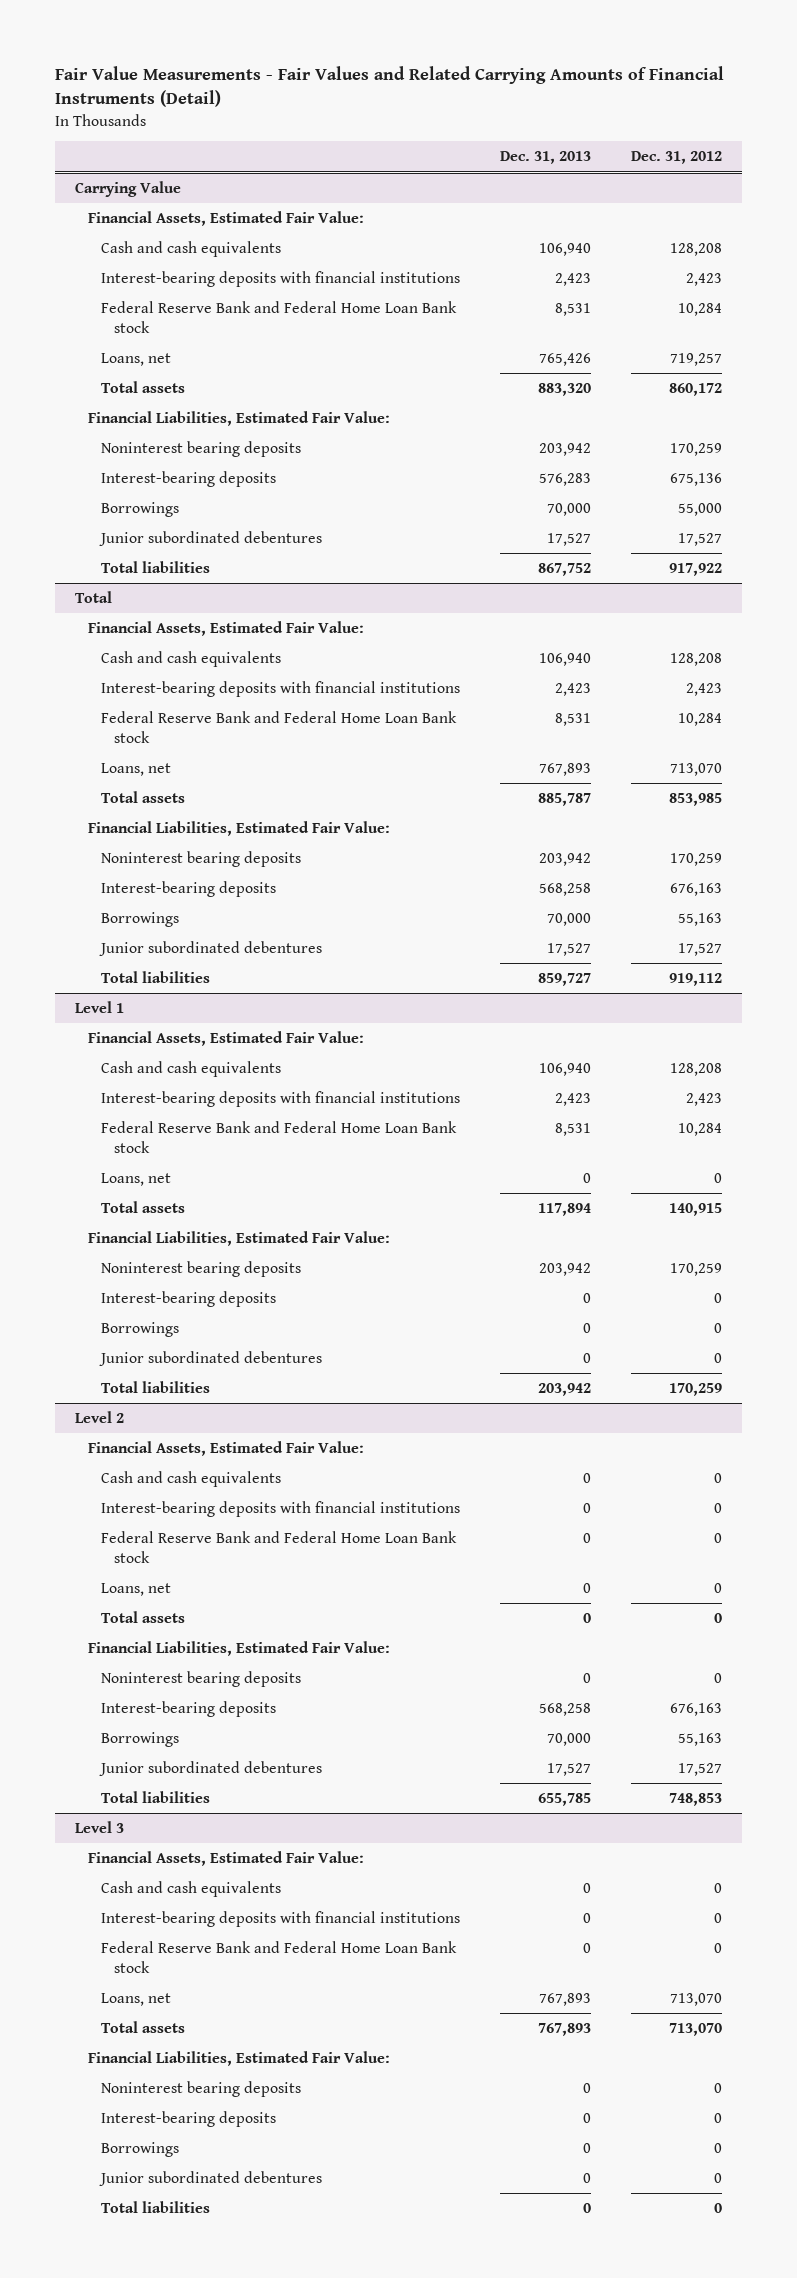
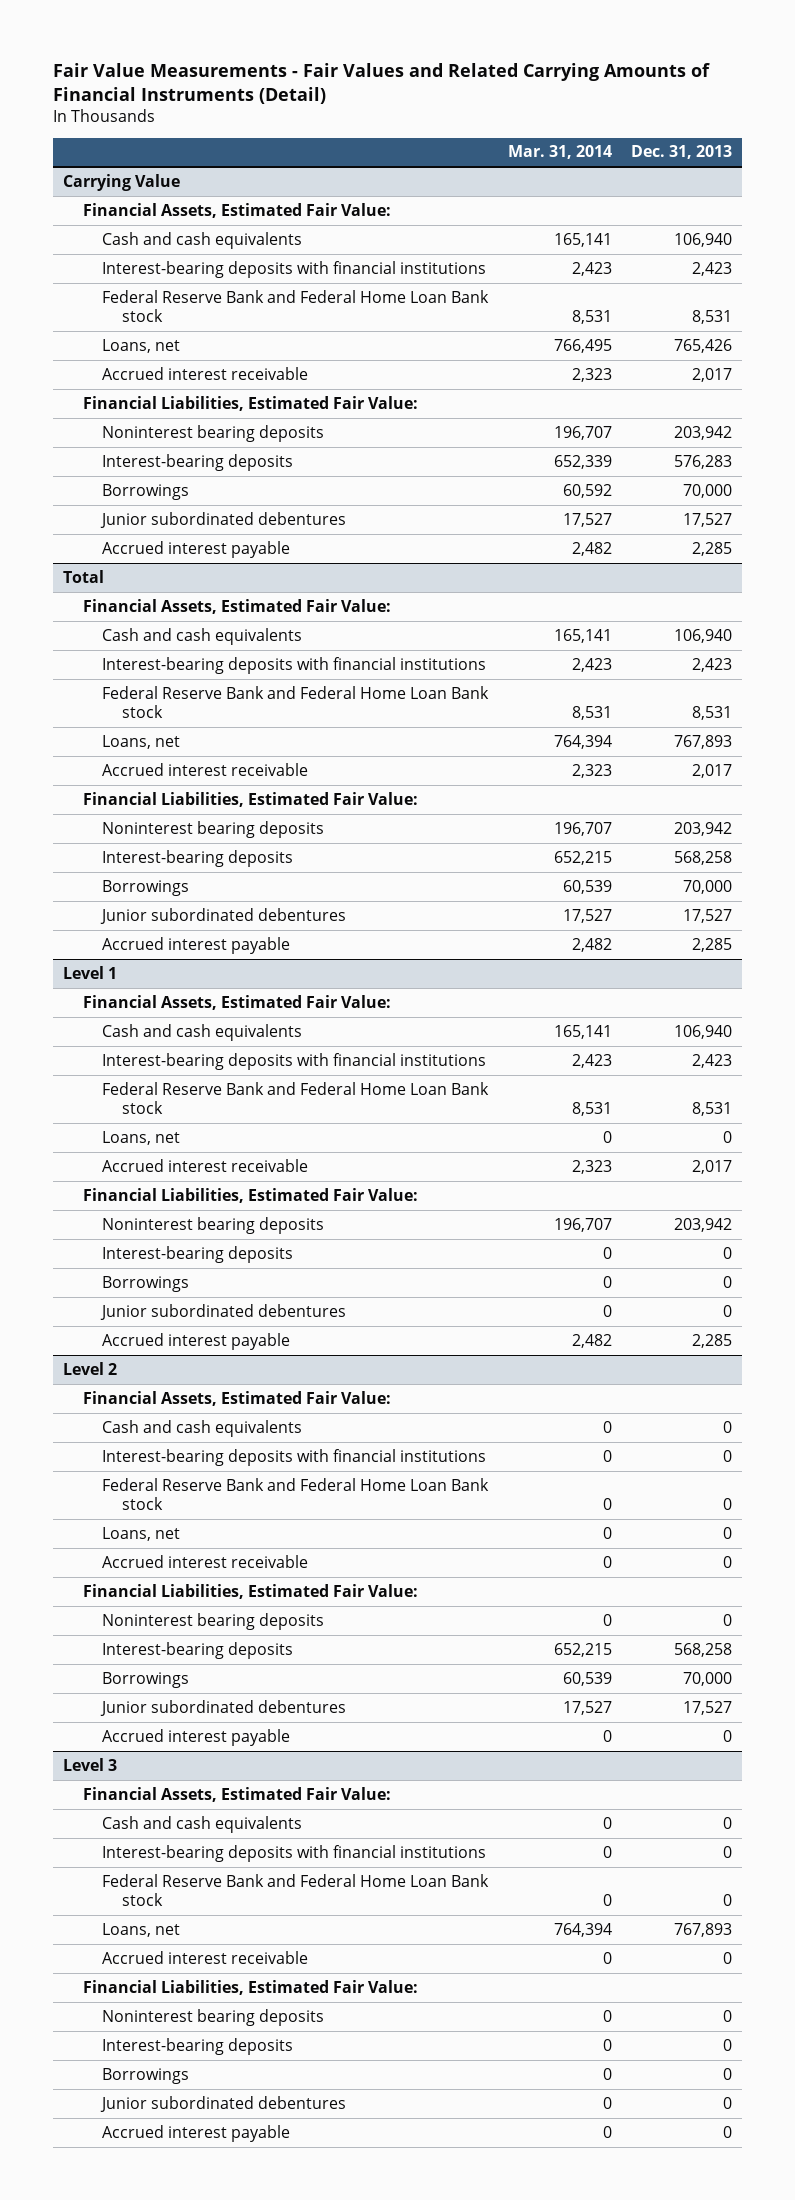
[630,151,722,165] Dec. 31, 2012 -> none
none -> [507,145,612,160] Mar. 31, 2014
[101,381,186,394] Total assets -> none
none -> [102,366,309,380] Accrued interest receivable
[101,561,211,574] Total liabilities -> none
none -> [102,540,291,558] Accrued interest payable
[101,791,186,804] Total assets -> none
none -> [102,762,309,776] Accrued interest receivable
[101,971,211,984] Total liabilities -> none
none -> [102,936,291,954] Accrued interest payable
[101,1201,186,1214] Total assets -> none
none -> [102,1158,309,1172] Accrued interest receivable
[101,1381,211,1394] Total liabilities -> none
none -> [102,1332,291,1350] Accrued interest payable
[101,1611,186,1624] Total assets -> none
none -> [102,1554,309,1568] Accrued interest receivable
[101,1791,211,1804] Total liabilities -> none
none -> [102,1728,291,1746] Accrued interest payable
[101,2021,186,2034] Total assets -> none
none -> [102,1950,309,1964] Accrued interest receivable
[101,2201,211,2214] Total liabilities -> none
none -> [102,2124,291,2142] Accrued interest payable

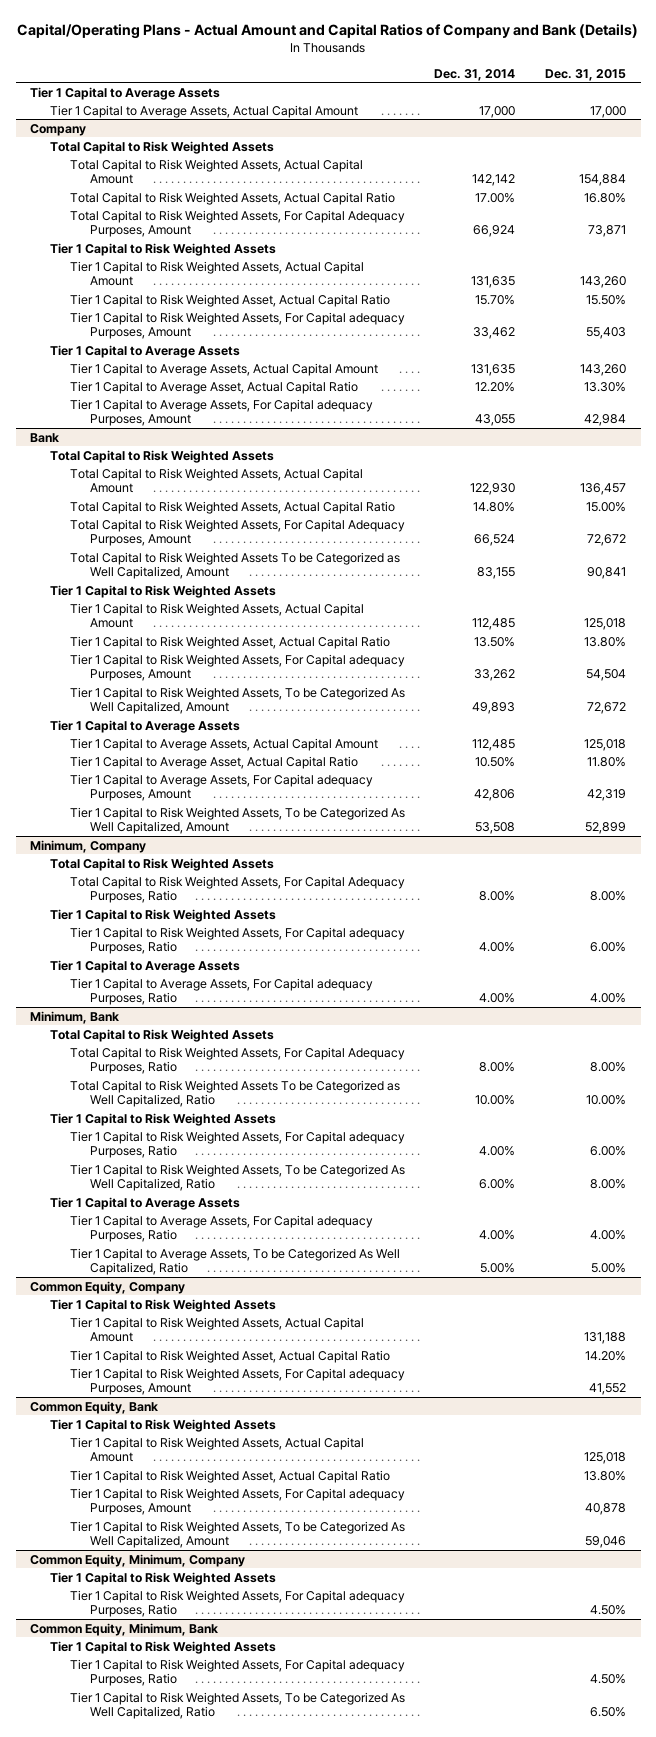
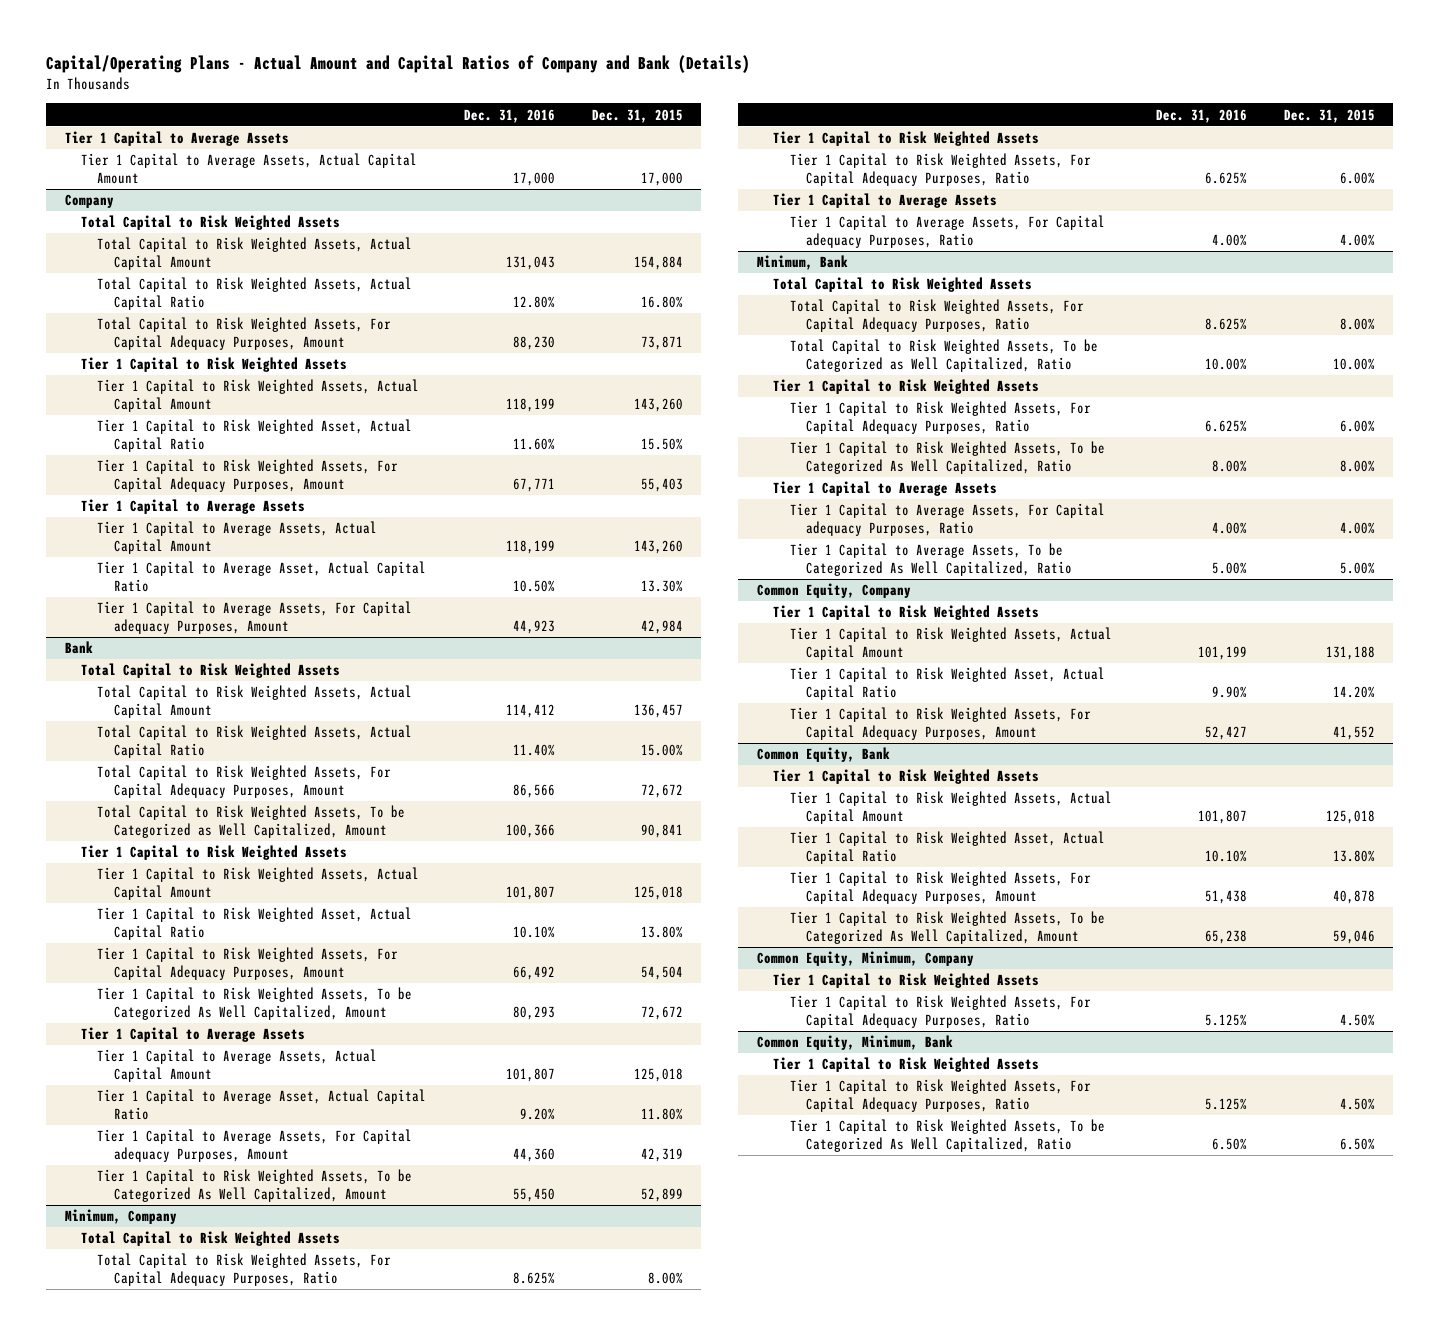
[434,68,516,81] Dec. 31, 2014 -> none
none -> [463,108,555,123] Dec. 31, 2016
[69,311,405,340] Tier 1 Capital to Risk Weighted Assets, For Capital adequacy Purposes, Amount -> [97,459,399,493] Tier 1 Capital to Risk Weighted Assets, For Capital Adequacy Purposes, Amount
[69,551,400,580] Total Capital to Risk Weighted Assets To be Categorized as Well Capitalized, Amount -> [97,805,406,839] Total Capital to Risk Weighted Assets, To be Categorized as Well Capitalized, Amount
[69,653,405,682] Tier 1 Capital to Risk Weighted Assets, For Capital adequacy Purposes, Amount -> [97,947,399,981] Tier 1 Capital to Risk Weighted Assets, For Capital Adequacy Purposes, Amount
[69,926,405,955] Tier 1 Capital to Risk Weighted Assets, For Capital adequacy Purposes, Ratio -> [789,153,1091,187] Tier 1 Capital to Risk Weighted Assets, For Capital Adequacy Purposes, Ratio
[69,1079,400,1108] Total Capital to Risk Weighted Assets To be Categorized as Well Capitalized, Ratio -> [789,339,1098,373] Total Capital to Risk Weighted Assets, To be Categorized as Well Capitalized, Ratio
[69,1130,405,1159] Tier 1 Capital to Risk Weighted Assets, For Capital adequacy Purposes, Ratio -> [789,401,1091,435] Tier 1 Capital to Risk Weighted Assets, For Capital Adequacy Purposes, Ratio
[69,1367,405,1396] Tier 1 Capital to Risk Weighted Assets, For Capital adequacy Purposes, Amount -> [789,707,1091,741] Tier 1 Capital to Risk Weighted Assets, For Capital Adequacy Purposes, Amount
[69,1487,405,1516] Tier 1 Capital to Risk Weighted Assets, For Capital adequacy Purposes, Amount -> [789,871,1091,905] Tier 1 Capital to Risk Weighted Assets, For Capital Adequacy Purposes, Amount
[69,1589,405,1618] Tier 1 Capital to Risk Weighted Assets, For Capital adequacy Purposes, Ratio -> [789,995,1091,1029] Tier 1 Capital to Risk Weighted Assets, For Capital Adequacy Purposes, Ratio
[69,1658,405,1687] Tier 1 Capital to Risk Weighted Assets, For Capital adequacy Purposes, Ratio -> [789,1079,1091,1113] Tier 1 Capital to Risk Weighted Assets, For Capital Adequacy Purposes, Ratio

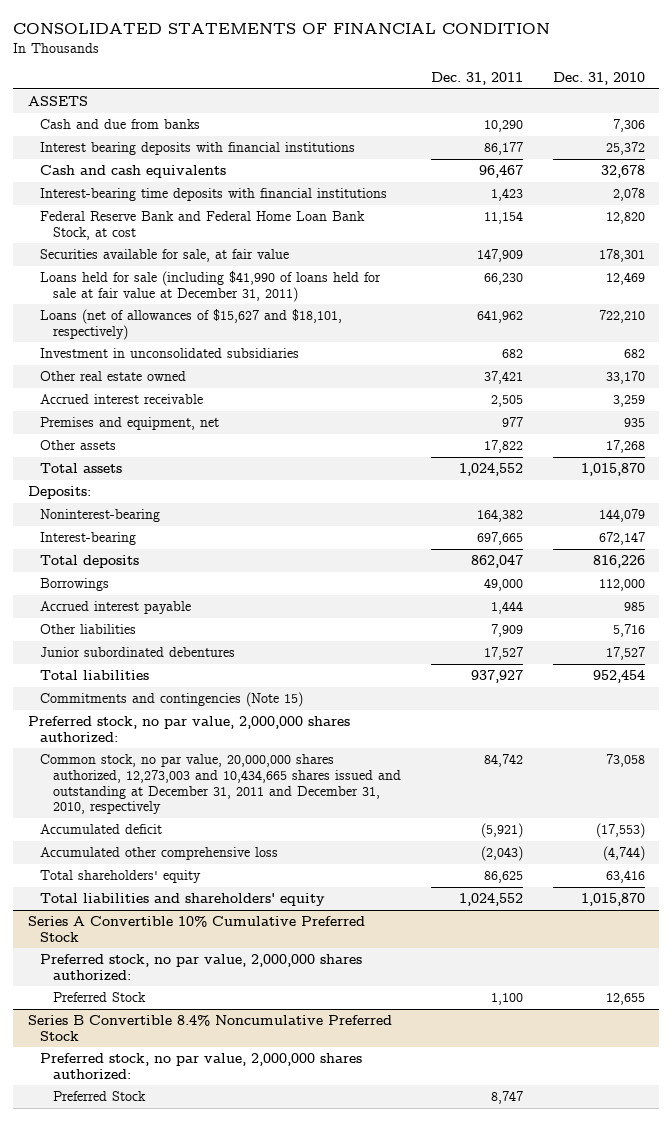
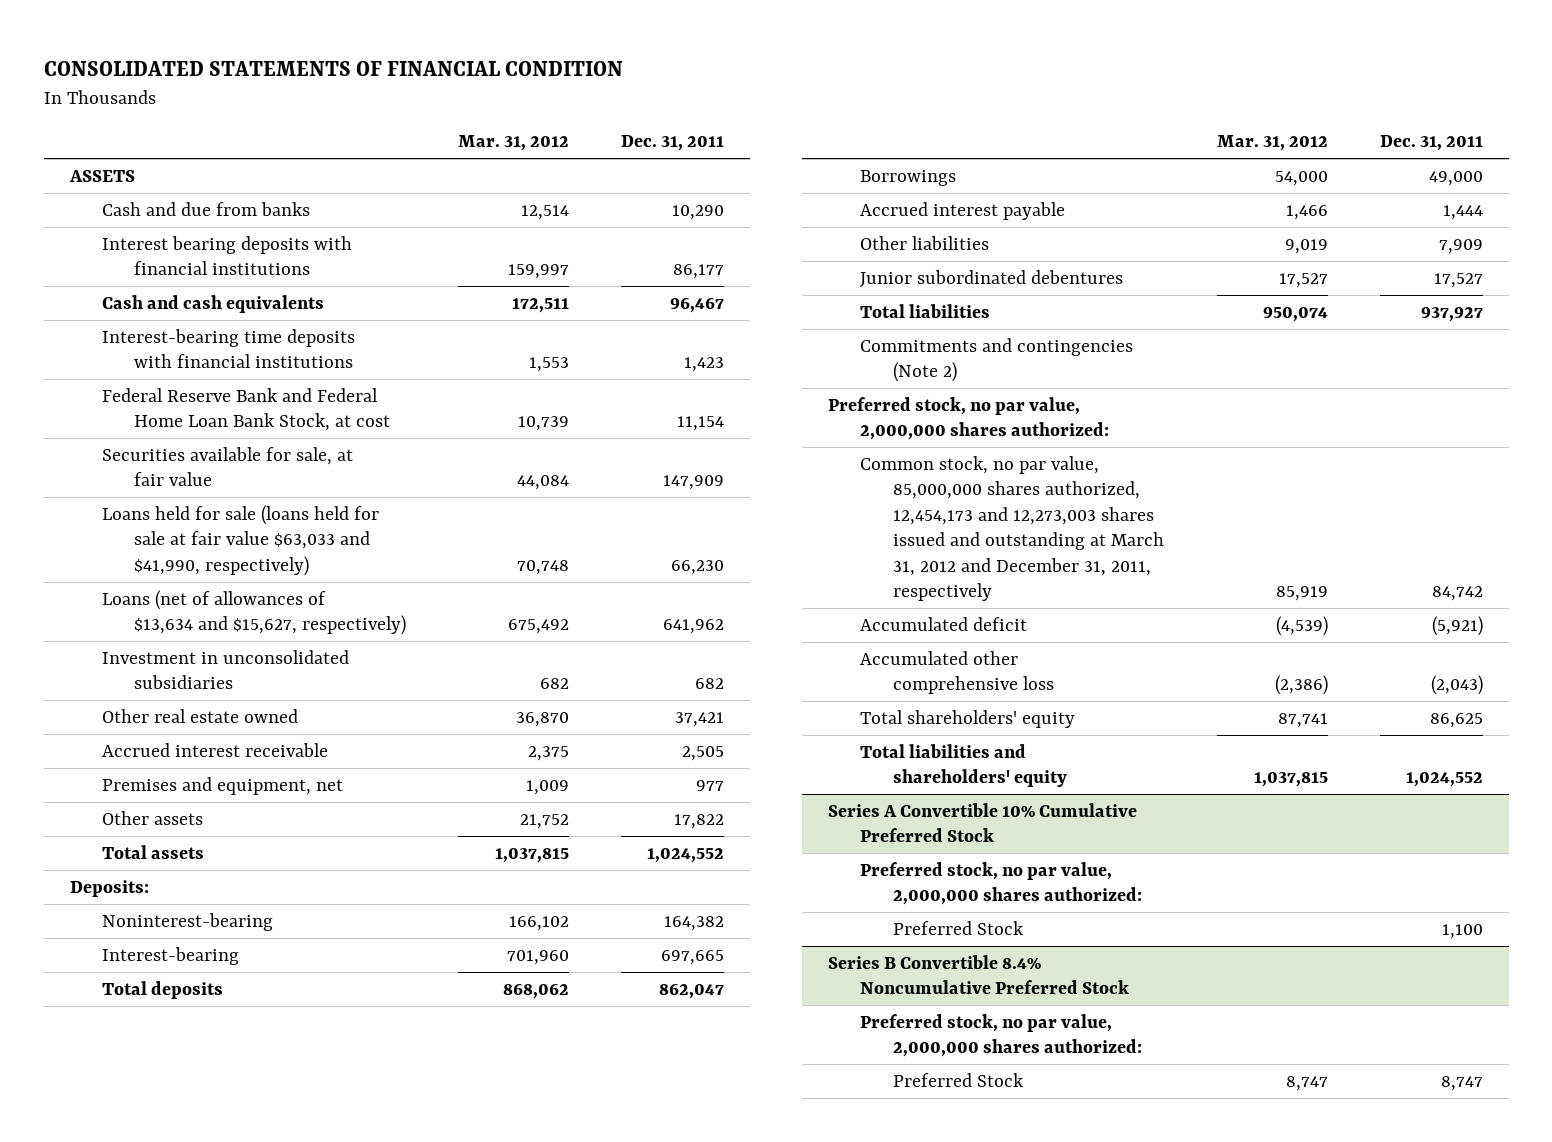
[552,72,645,86] Dec. 31, 2010 -> none
none -> [458,134,570,151] Mar. 31, 2012
[40,271,382,302] Loans held for sale (including $41,990 of loans held for sale at fair value at December 31, 2011) -> [102,504,380,576] Loans held for sale (loans held for sale at fair value $63,033 and $41,990, respectively)
[40,309,343,340] Loans (net of allowances of $15,627 and $18,101, respectively) -> [102,589,407,636] Loans (net of allowances of $13,634 and $15,627, respectively)
[40,692,304,708] Commitments and contingencies (Note 15) -> [860,337,1134,383] Commitments and contingencies (Note 2)
[40,754,401,815] Common stock, no par value, 20,000,000 shares authorized, 12,273,003 and 10,434,665 shares issued and outstanding at December 31, 2011 and December 31, 2010, respectively -> [860,455,1164,601] Common stock, no par value, 85,000,000 shares authorized, 12,454,173 and 12,273,003 shares issued and outstanding at March 31, 2012 and December 31, 2011, respectively

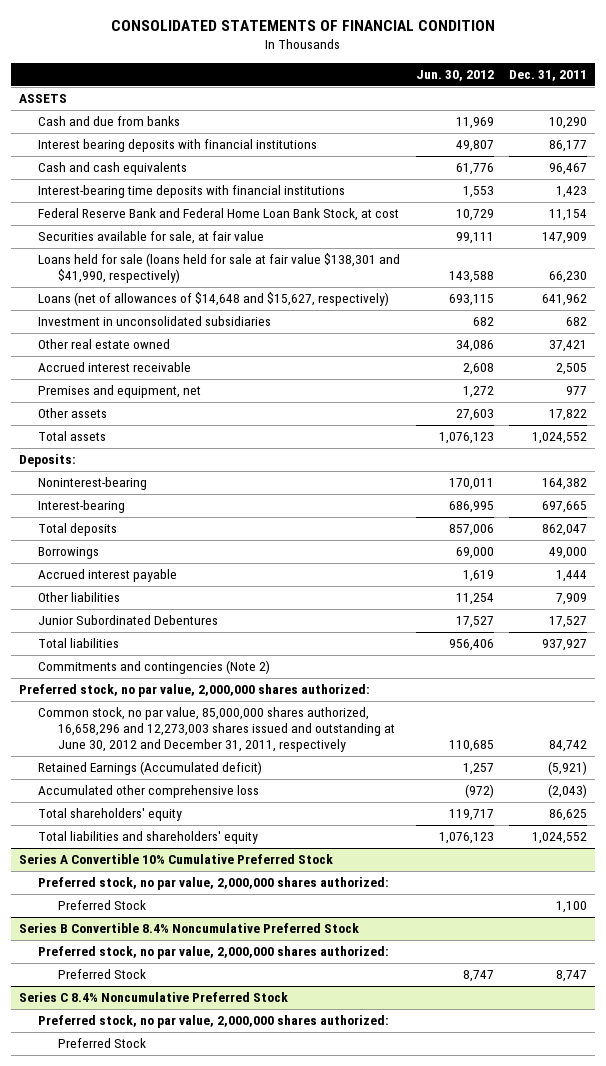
[458,134,570,151] Mar. 31, 2012 -> none
none -> [415,69,494,81] Jun. 30, 2012
[102,504,380,576] Loans held for sale (loans held for sale at fair value $63,033 and $41,990, respectively) -> [38,253,401,284] Loans held for sale (loans held for sale at fair value $138,301 and $41,990, respectively)
[102,589,407,636] Loans (net of allowances of $13,634 and $15,627, respectively) -> [38,292,390,307] Loans (net of allowances of $14,648 and $15,627, respectively)
[860,269,1124,287] Junior subordinated debentures -> [38,615,219,626] Junior Subordinated Debentures
[860,455,1164,601] Common stock, no par value, 85,000,000 shares authorized, 12,454,173 and 12,273,003 shares issued and outstanding at March 31, 2012 and December 31, 2011, respectively -> [38,707,395,753] Common stock, no par value, 85,000,000 shares authorized, 16,658,296 and 12,273,003 shares issued and outstanding at June 30, 2012 and December 31, 2011, respectively
[860,616,1028,631] Accumulated deficit -> [38,761,263,776] Retained Earnings (Accumulated deficit)
none -> [18,992,288,1003] Series C 8.4% Noncumulative Preferred Stock
none -> [38,1015,390,1029] Preferred stock, no par value, 2,000,000 shares authorized:
none -> [57,1038,146,1049] Preferred Stock

